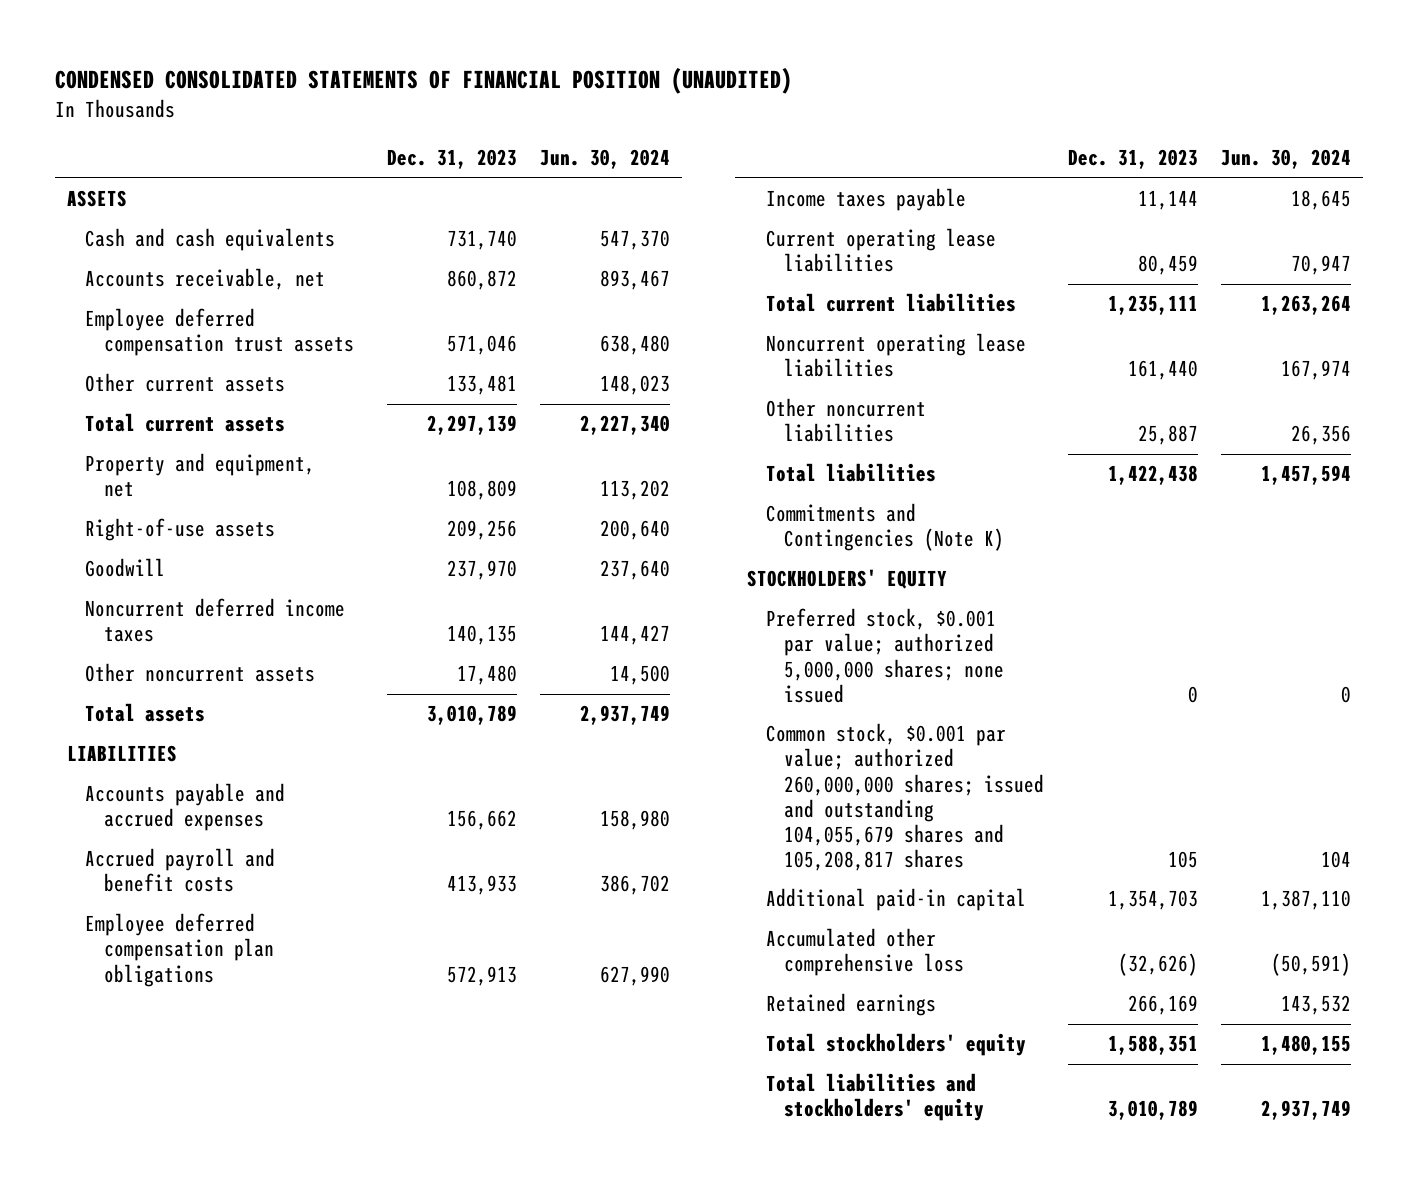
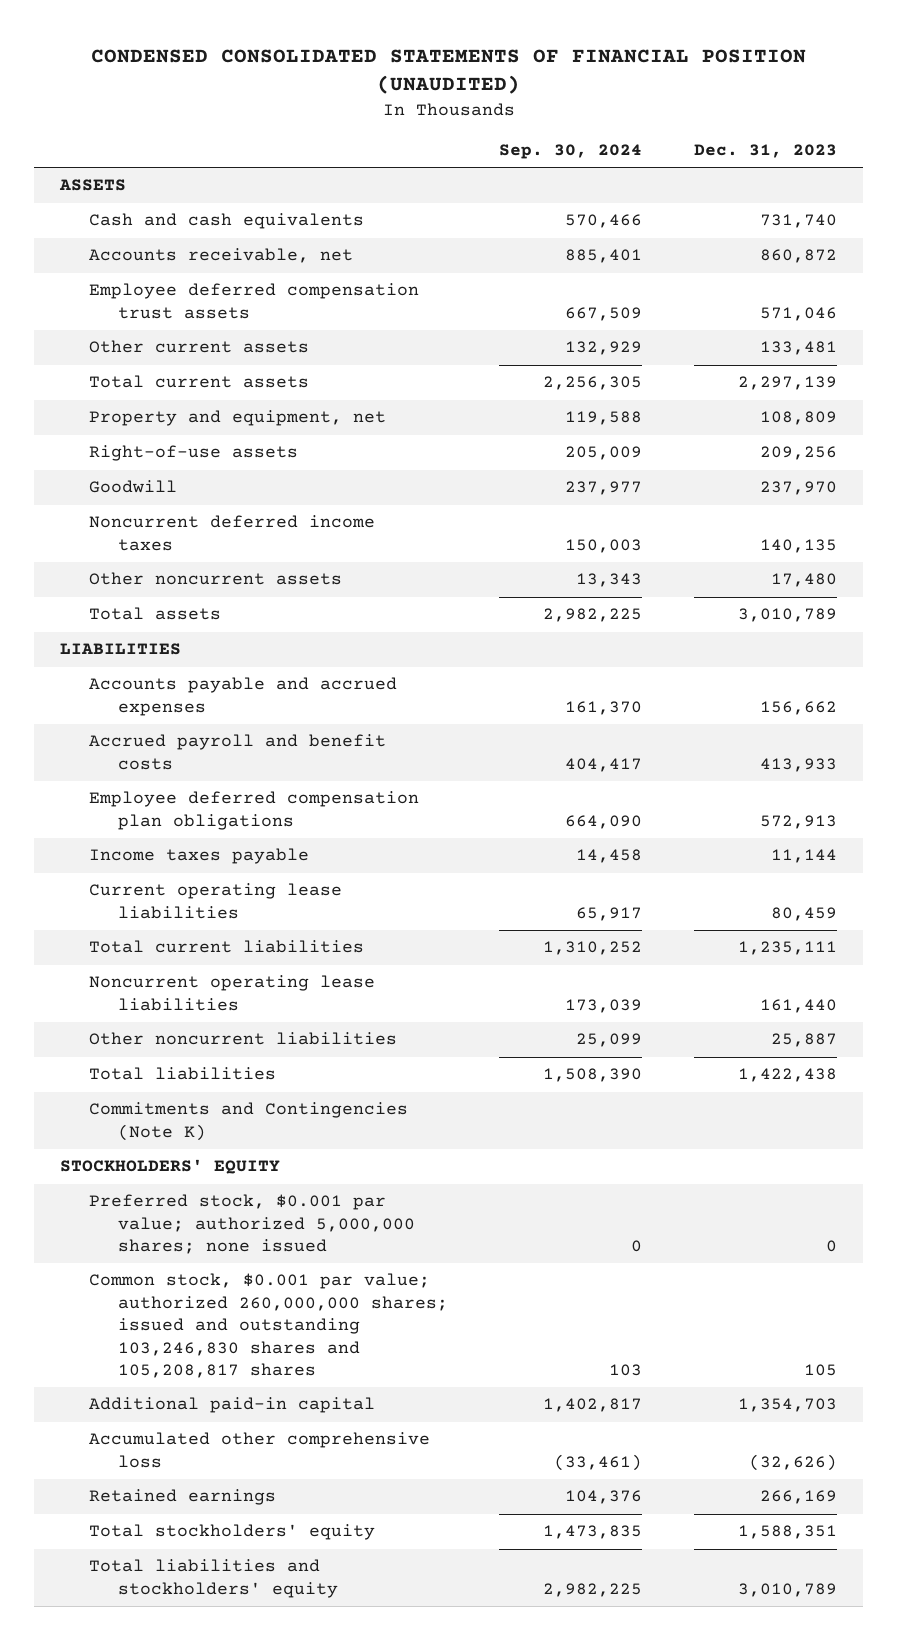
[540,149,671,170] Jun. 30, 2024 -> none
none -> [499,144,643,160] Sep. 30, 2024
[765,723,1045,872] Common stock, $0.001 par value; authorized 260,000,000 shares; issued and outstanding 104,055,679 shares and 105,208,817 shares -> [88,1273,448,1379] Common stock, $0.001 par value; authorized 260,000,000 shares; issued and outstanding 103,246,830 shares and 105,208,817 shares

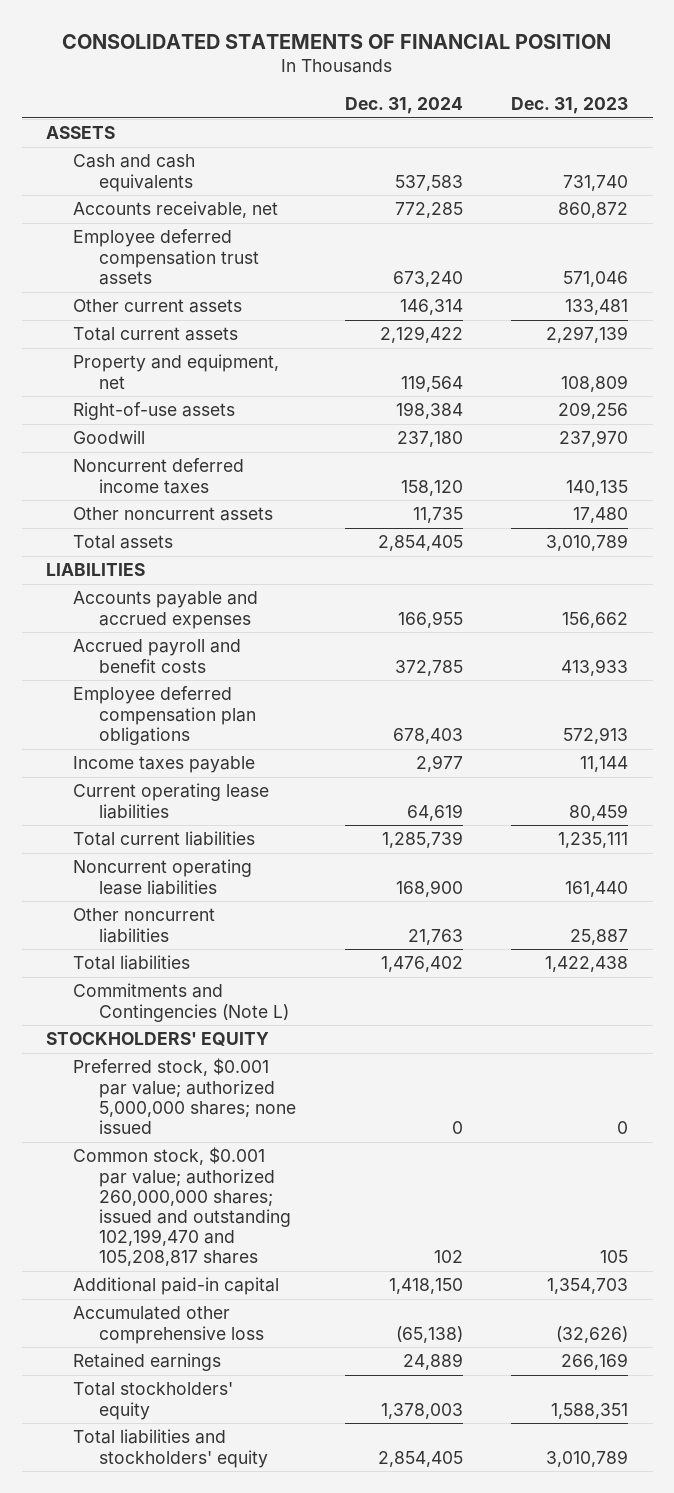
[90,49,806,95] CONDENSED CONSOLIDATED STATEMENTS OF FINANCIAL POSITION (UNAUDITED) -> [62,33,612,49] CONSOLIDATED STATEMENTS OF FINANCIAL POSITION
[499,144,643,160] Sep. 30, 2024 -> none
none -> [344,96,463,114] Dec. 31, 2024
[88,1102,408,1141] Commitments and Contingencies (Note K) -> [72,983,290,1022] Commitments and Contingencies (Note L)
[88,1273,448,1379] Common stock, $0.001 par value; authorized 260,000,000 shares; issued and outstanding 103,246,830 shares and 105,208,817 shares -> [72,1147,292,1267] Common stock, $0.001 par value; authorized 260,000,000 shares; issued and outstanding 102,199,470 and 105,208,817 shares

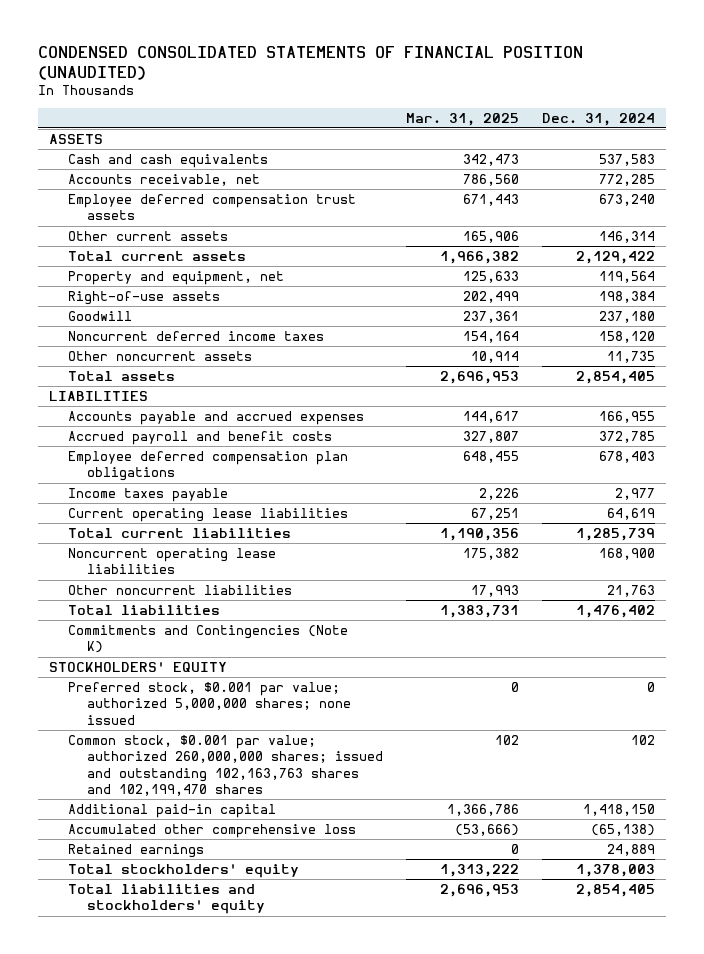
[62,33,612,49] CONSOLIDATED STATEMENTS OF FINANCIAL POSITION -> [37,45,583,80] CONDENSED CONSOLIDATED STATEMENTS OF FINANCIAL POSITION (UNAUDITED)
[511,96,629,114] Dec. 31, 2023 -> none
none -> [405,112,519,126] Mar. 31, 2025
[72,983,290,1022] Commitments and Contingencies (Note L) -> [67,624,348,654] Commitments and Contingencies (Note K)
[72,1147,292,1267] Common stock, $0.001 par value; authorized 260,000,000 shares; issued and outstanding 102,199,470 and 105,208,817 shares -> [67,734,383,797] Common stock, $0.001 par value; authorized 260,000,000 shares; issued and outstanding 102,163,763 shares and 102,199,470 shares

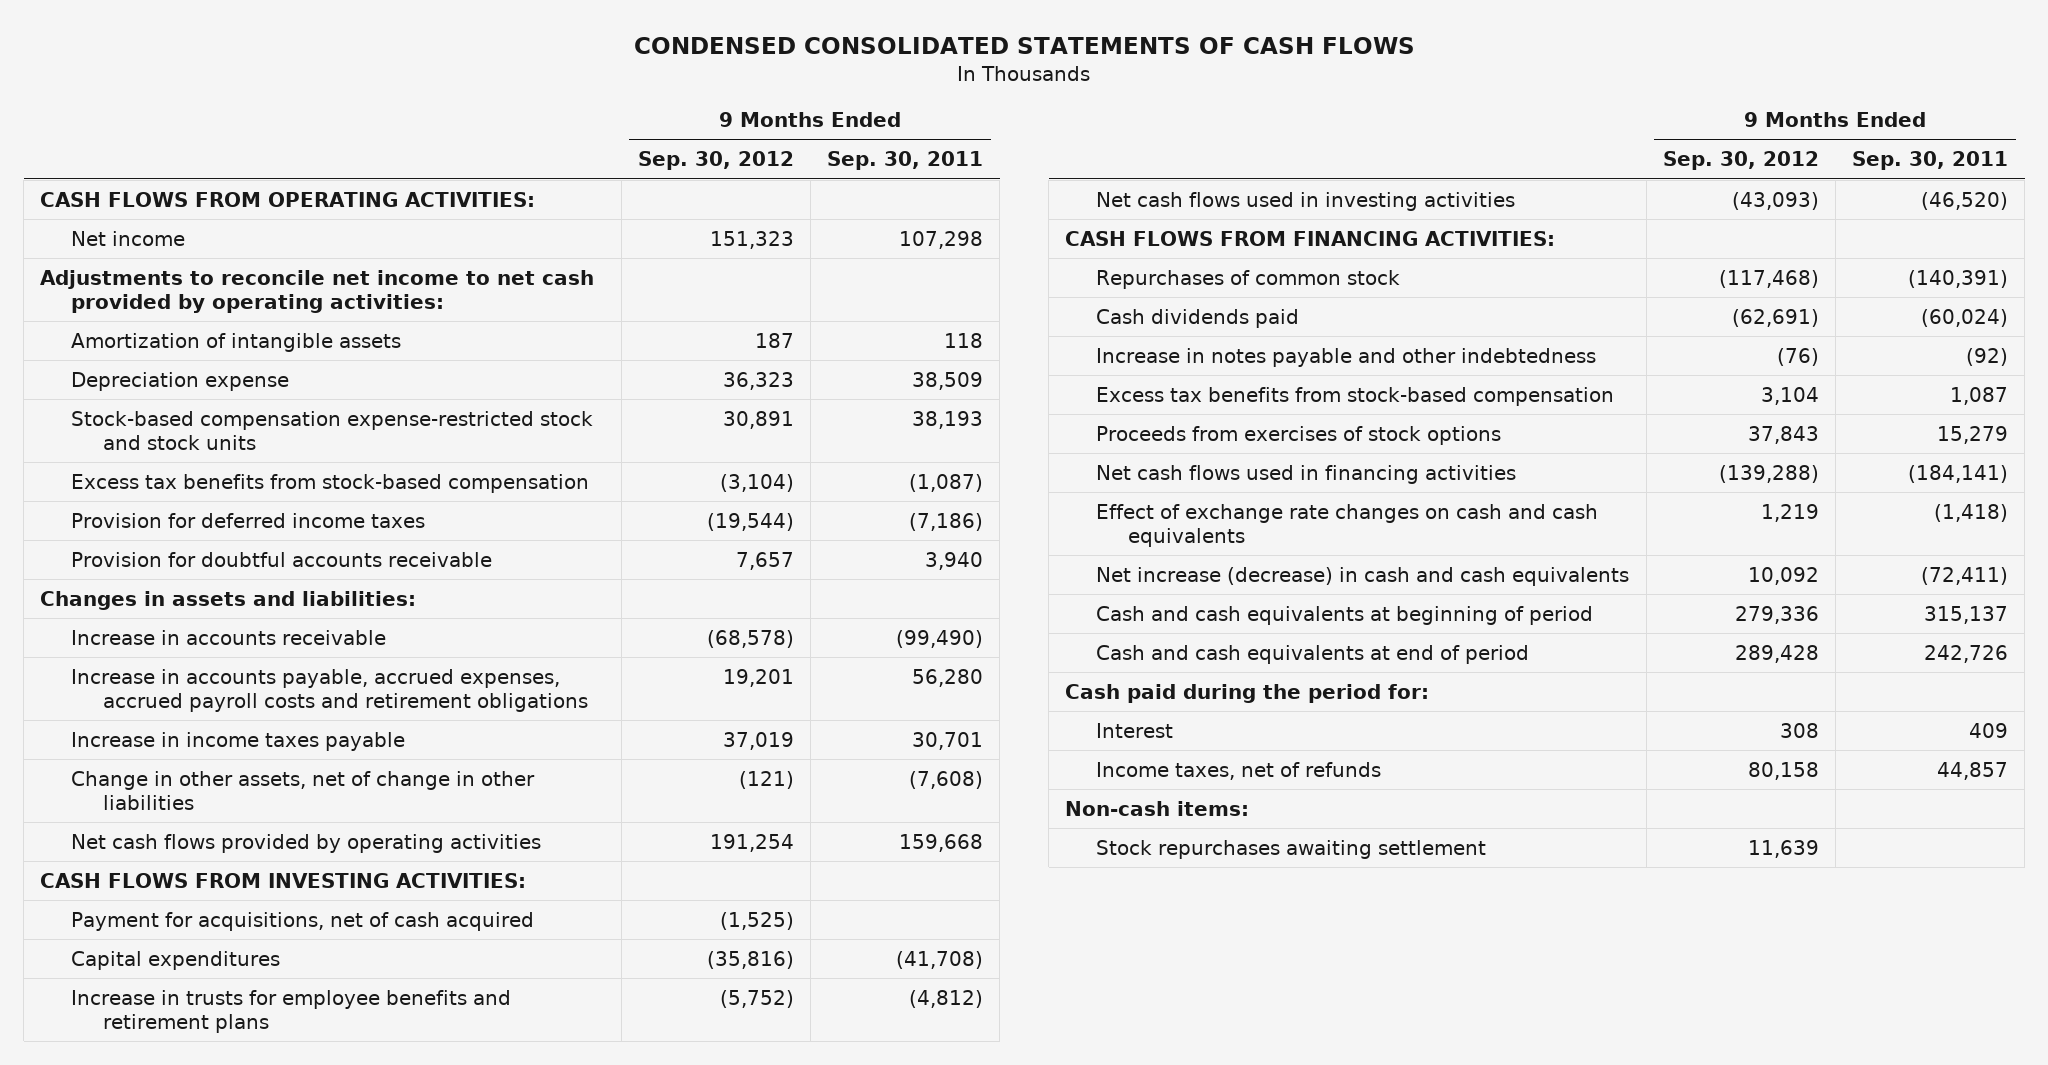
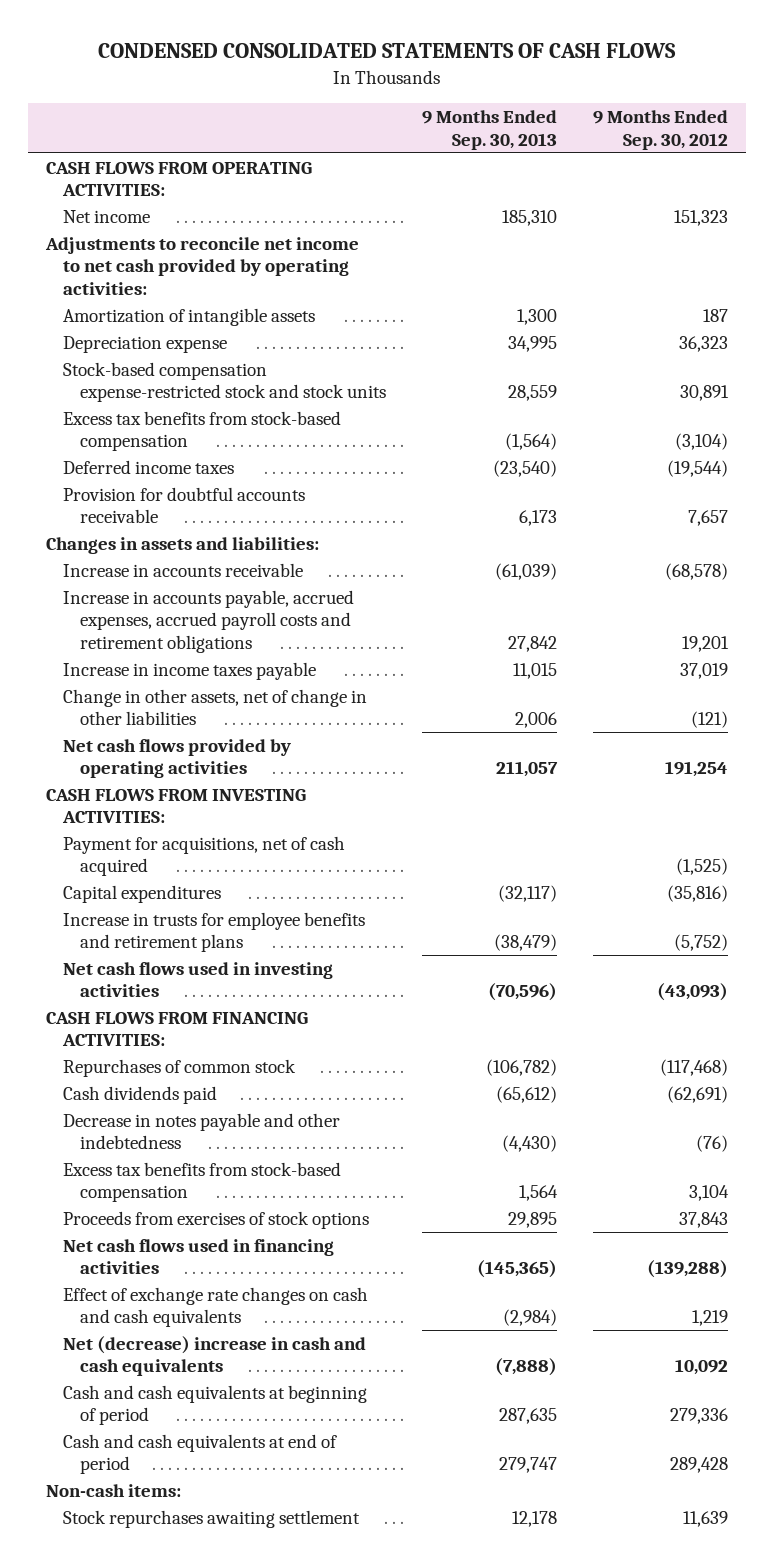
[826,151,983,171] Sep. 30, 2011 -> none
none -> [421,110,557,150] 9 Months Ended Sep. 30, 2013
[71,512,426,528] Provision for deferred income taxes -> [63,460,235,475] Deferred income taxes
[1096,347,1597,367] Increase in notes payable and other indebtedness -> [63,1113,341,1150] Decrease in notes payable and other indebtedness
[1096,566,1630,586] Net increase (decrease) in cash and cash equivalents -> [63,1336,367,1377] Net (decrease) increase in cash and cash equivalents
[1065,683,1430,703] Cash paid during the period for: -> none
[1096,722,1174,738] Interest -> none
[1096,761,1382,780] Income taxes, net of refunds -> none

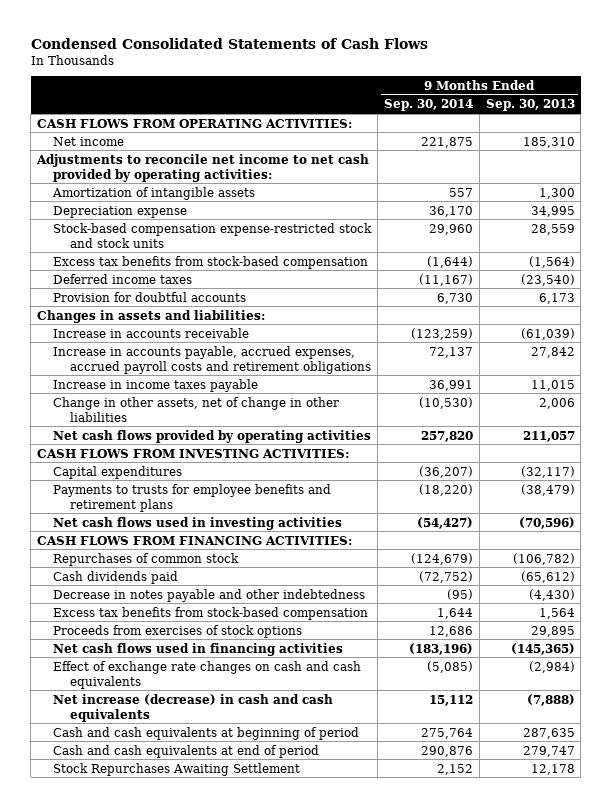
[98,43,677,59] CONDENSED CONSOLIDATED STATEMENTS OF CASH FLOWS -> [30,37,428,49] Condensed Consolidated Statements of Cash Flows
[592,110,728,150] 9 Months Ended Sep. 30, 2012 -> none
none -> [383,99,473,112] Sep. 30, 2014
[63,487,306,524] Provision for doubtful accounts receivable -> [53,291,247,302] Provision for doubtful accounts
[63,836,346,877] Payment for acquisitions, net of cash acquired -> none
[63,912,366,953] Increase in trusts for employee benefits and retirement plans -> [53,483,332,512] Payments to trusts for employee benefits and retirement plans
[63,1336,367,1377] Net (decrease) increase in cash and cash equivalents -> [53,693,334,722] Net increase (decrease) in cash and cash equivalents
[46,1484,182,1498] Non-cash items: -> none
[63,1510,361,1529] Stock repurchases awaiting settlement -> [53,762,301,776] Stock Repurchases Awaiting Settlement

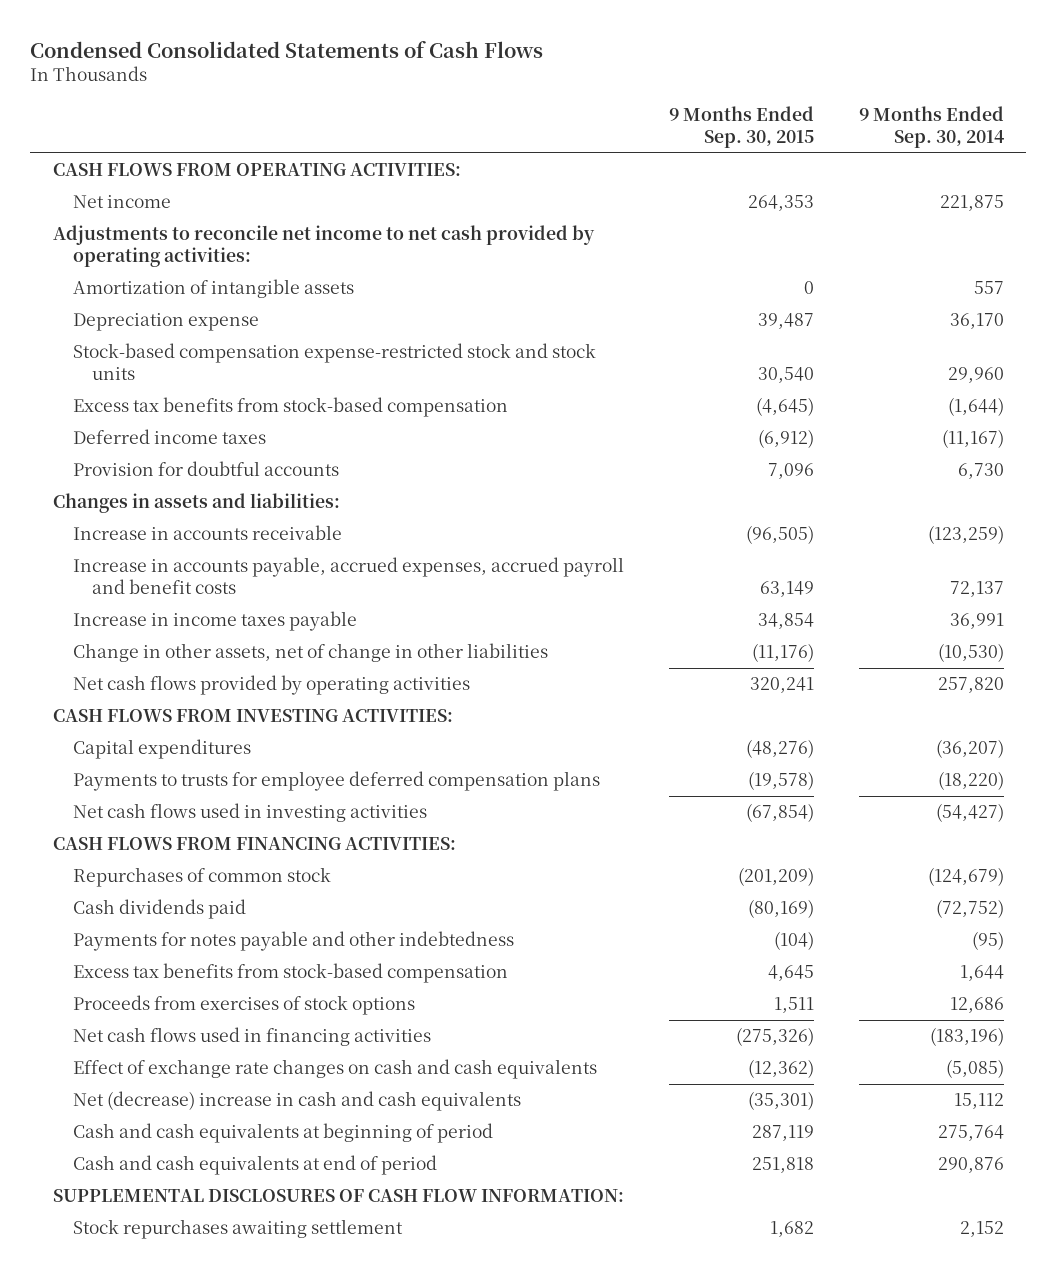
[485,99,575,112] Sep. 30, 2013 -> none
none -> [668,106,814,149] 9 Months Ended Sep. 30, 2015
[53,345,371,374] Increase in accounts payable, accrued expenses, accrued payroll costs and retirement obligations -> [72,557,624,595] Increase in accounts payable, accrued expenses, accrued payroll and benefit costs
[53,483,332,512] Payments to trusts for employee benefits and retirement plans -> [72,771,600,792] Payments to trusts for employee deferred compensation plans
[53,588,366,602] Decrease in notes payable and other indebtedness -> [72,931,514,952] Payments for notes payable and other indebtedness
[53,693,334,722] Net increase (decrease) in cash and cash equivalents -> [72,1091,521,1112] Net (decrease) increase in cash and cash equivalents
none -> [52,1189,624,1203] SUPPLEMENTAL DISCLOSURES OF CASH FLOW INFORMATION:
[53,762,301,776] Stock Repurchases Awaiting Settlement -> [72,1219,403,1240] Stock repurchases awaiting settlement

